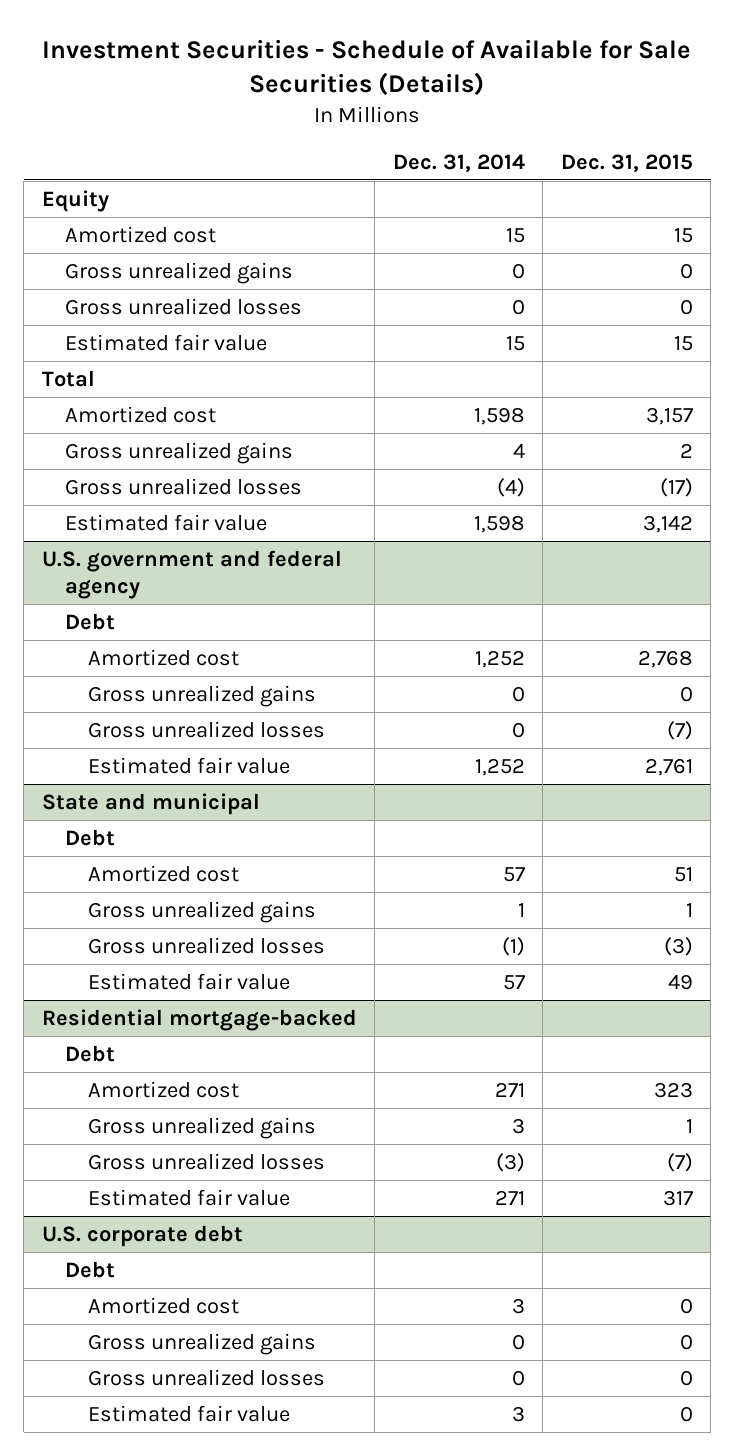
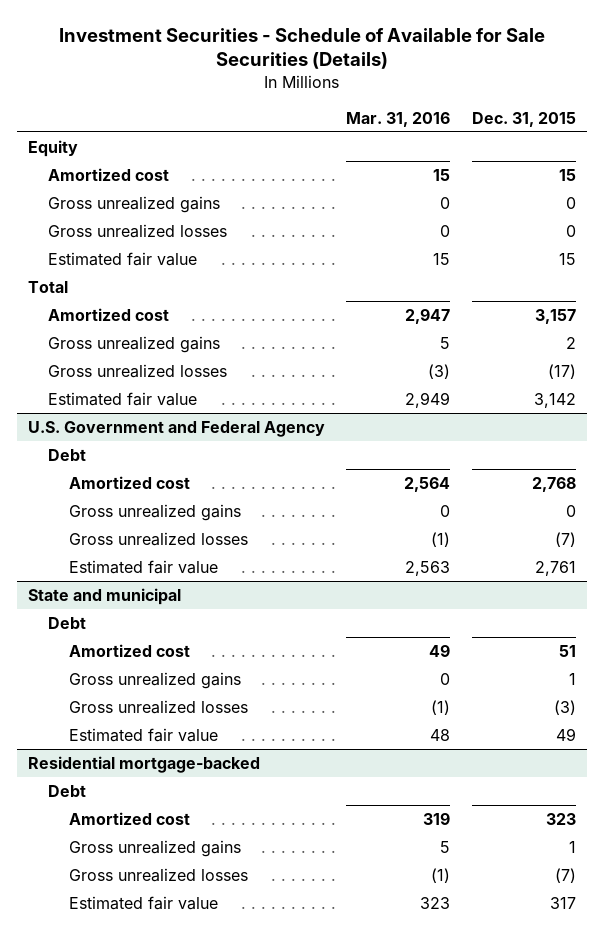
[392,153,525,172] Dec. 31, 2014 -> none
none -> [346,111,451,127] Mar. 31, 2016
[41,549,342,600] U.S. government and federal agency -> [27,420,325,437] U.S. Government and Federal Agency
[41,1224,243,1247] U.S. corporate debt -> none
[64,1260,115,1278] Debt -> none
[87,1296,239,1314] Amortized cost -> none
[87,1332,316,1355] Gross unrealized gains -> none
[87,1368,325,1386] Gross unrealized losses -> none
[87,1404,290,1422] Estimated fair value -> none

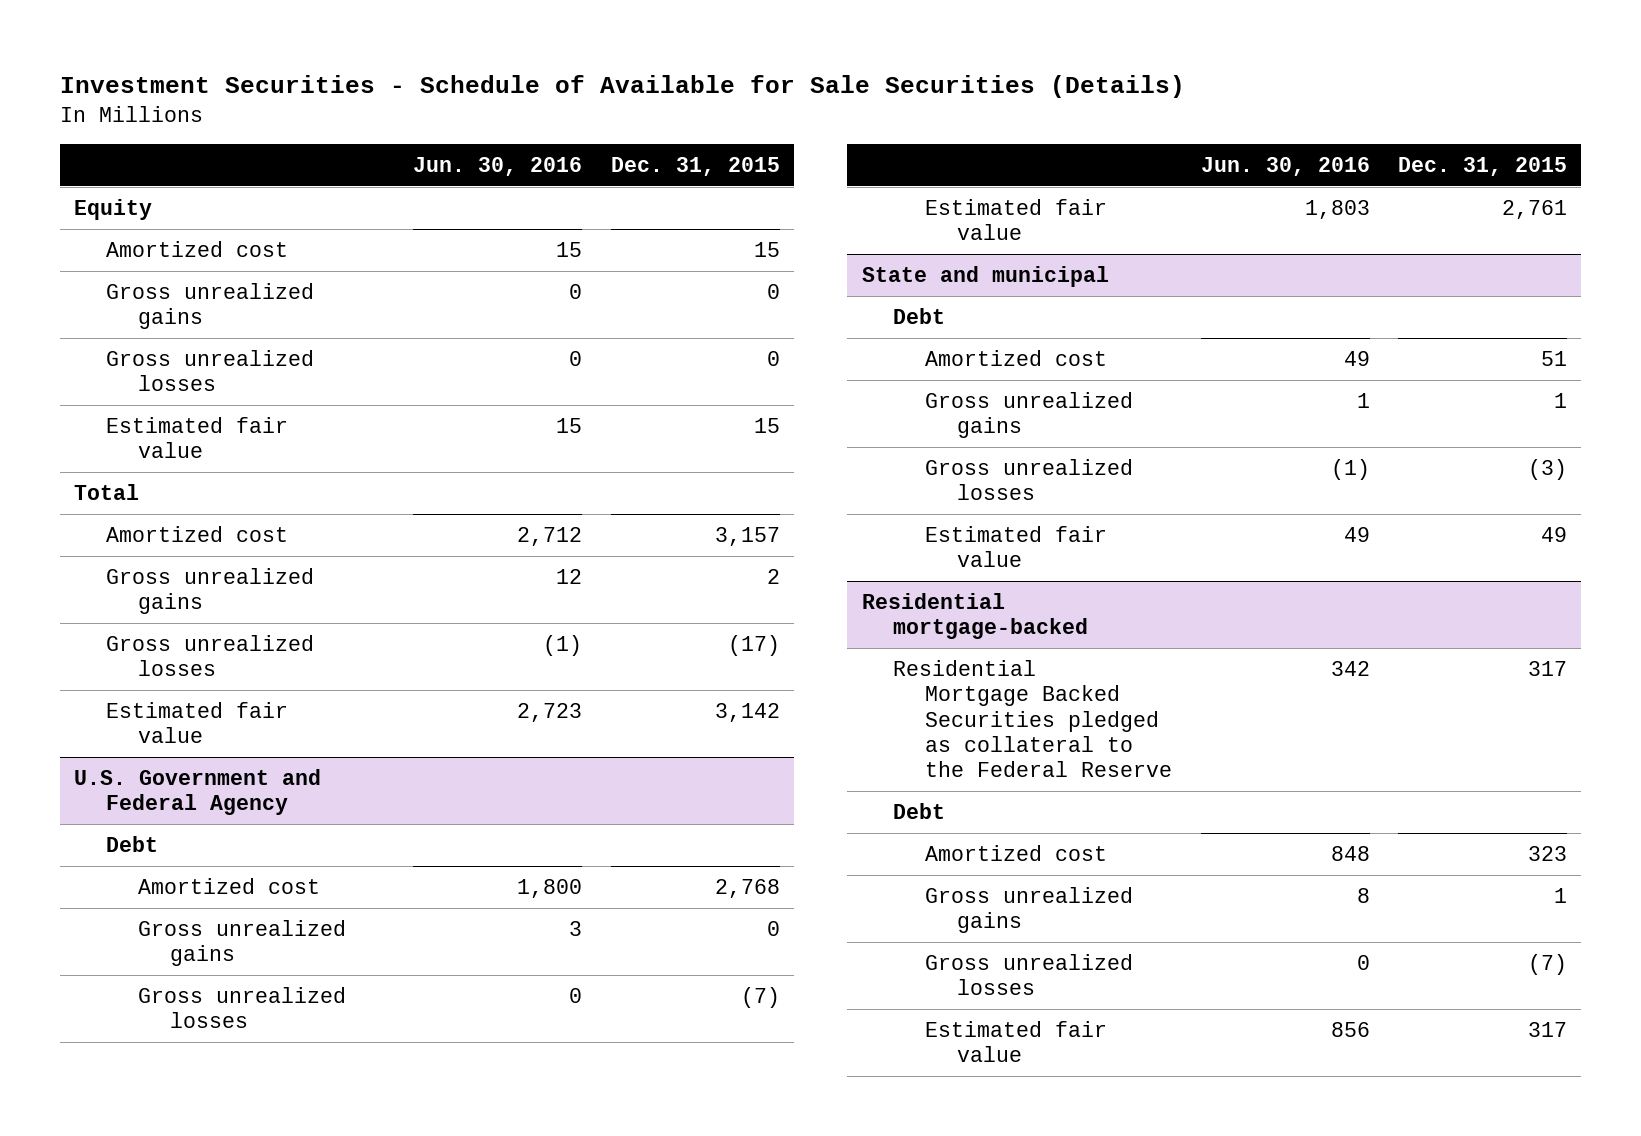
[346,111,451,127] Mar. 31, 2016 -> none
none -> [413,156,583,176] Jun. 30, 2016
none -> [893,660,1173,777] Residential Mortgage Backed Securities pledged as collateral to the Federal Reserve

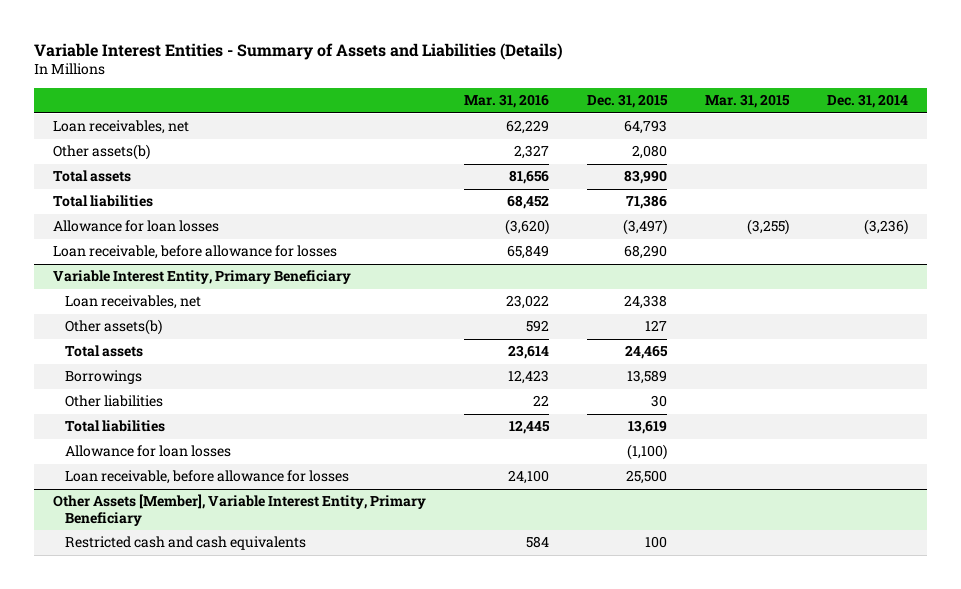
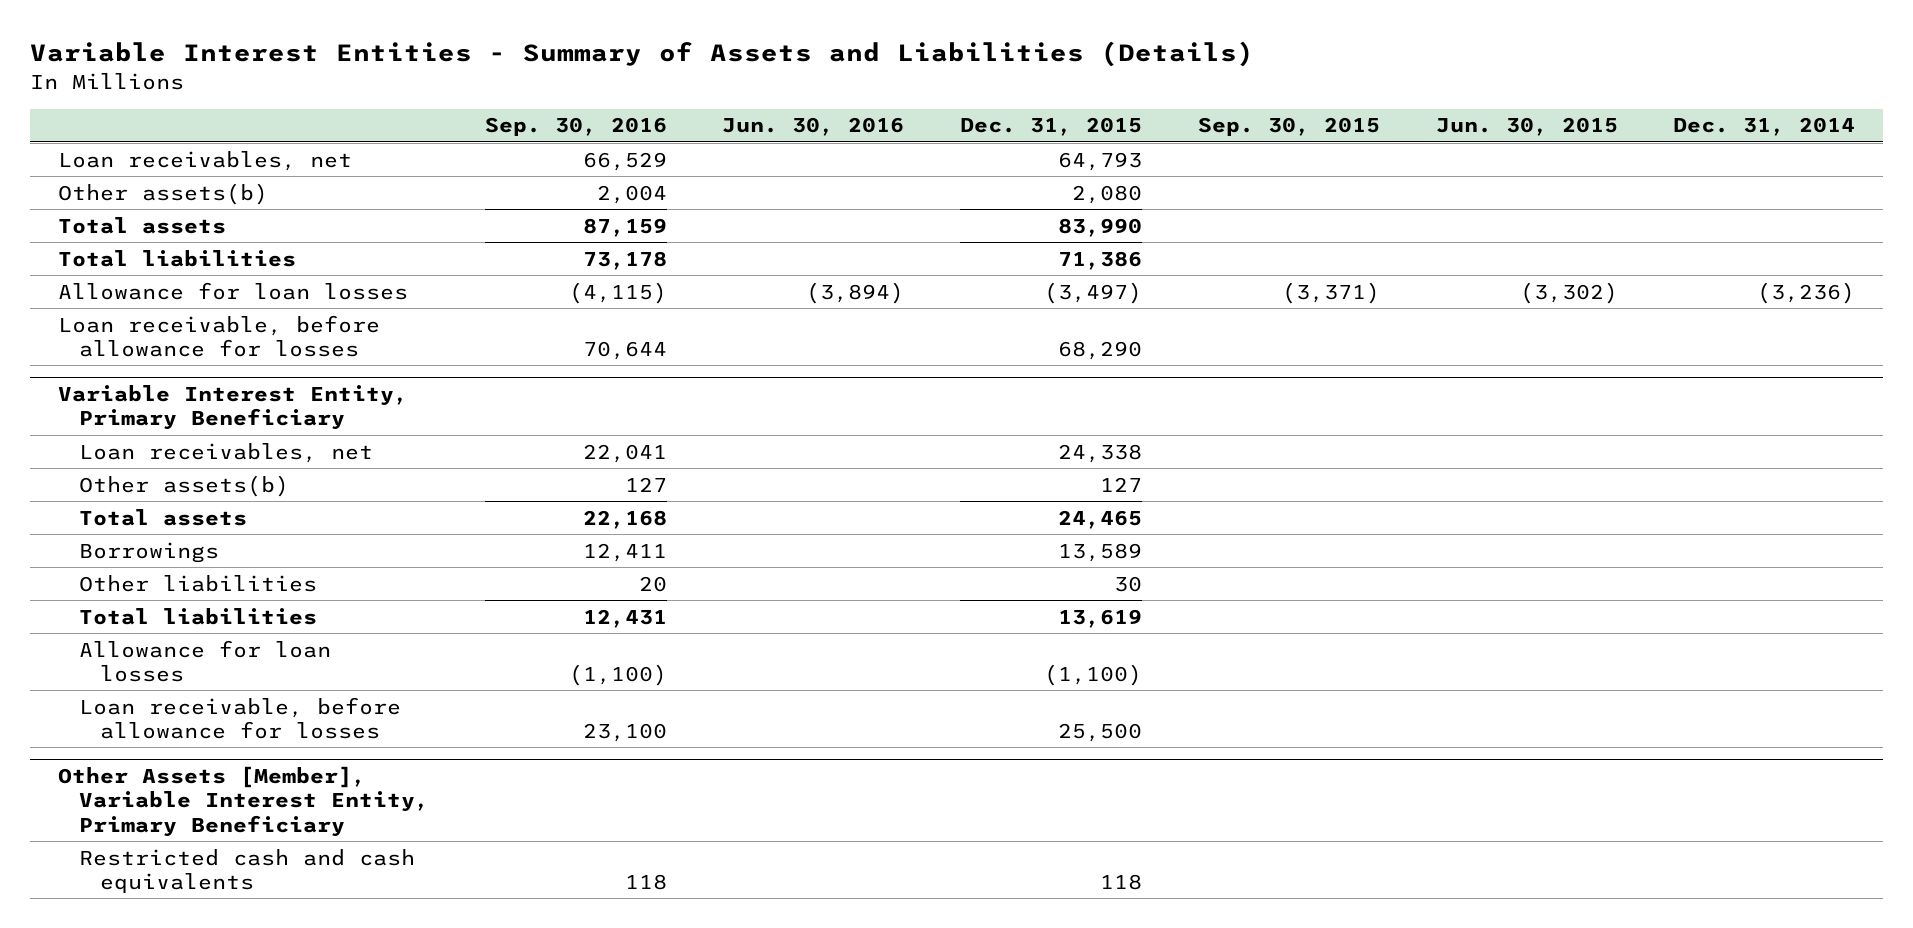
[464,94,550,109] Mar. 31, 2016 -> none
[705,94,791,109] Mar. 31, 2015 -> none
none -> [484,117,667,137] Sep. 30, 2016
none -> [722,117,905,137] Jun. 30, 2016
none -> [1197,117,1380,137] Sep. 30, 2015
none -> [1435,117,1618,137] Jun. 30, 2015
[645,536,668,549] 100 -> [1100,874,1143,891] 118

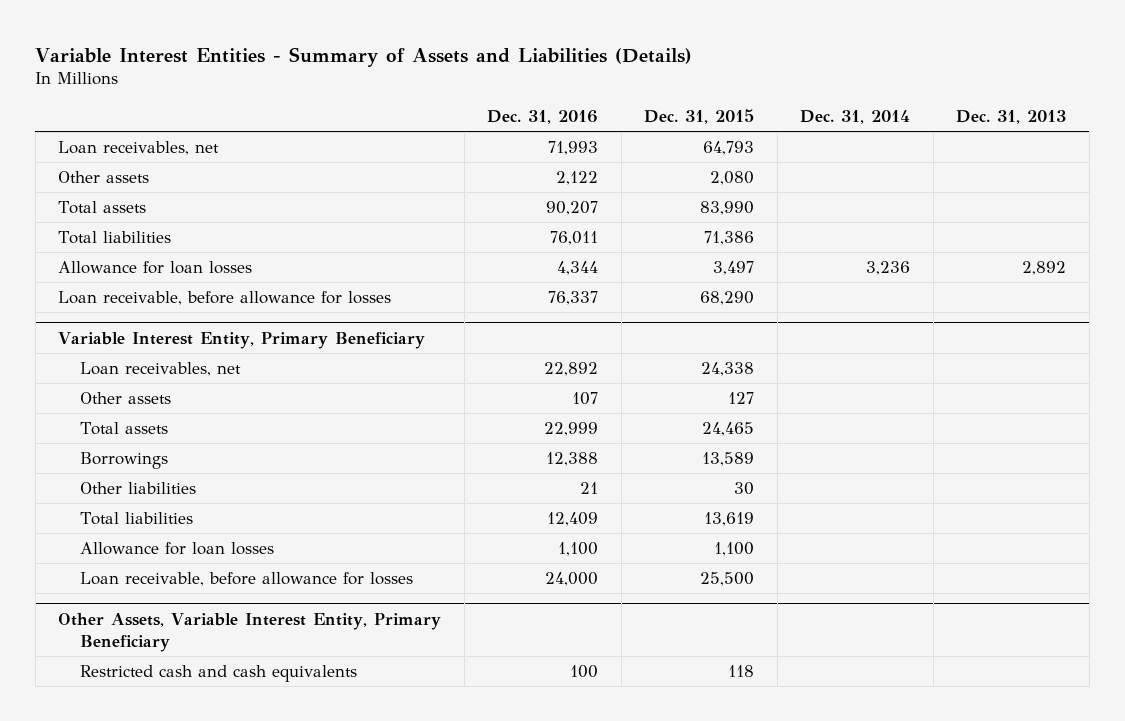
[484,117,667,137] Sep. 30, 2016 -> none
[722,117,905,137] Jun. 30, 2016 -> none
[1197,117,1380,137] Sep. 30, 2015 -> none
[1435,117,1618,137] Jun. 30, 2015 -> none
none -> [487,110,599,125] Dec. 31, 2016
none -> [956,110,1067,125] Dec. 31, 2013
[57,182,268,205] Other assets(b) -> [58,170,150,183] Other assets
[1044,281,1143,304] (3,497) -> [713,260,755,275] 3,497
[1757,281,1856,304] (3,236) -> [866,260,911,275] 3,236
[79,474,290,497] Other assets(b) -> [80,391,172,404] Other assets
[1044,664,1143,687] (1,100) -> [714,541,755,556] 1,100
[57,765,430,837] Other Assets [Member], Variable Interest Entity, Primary Beneficiary -> [58,612,442,652] Other Assets, Variable Interest Entity, Primary Beneficiary

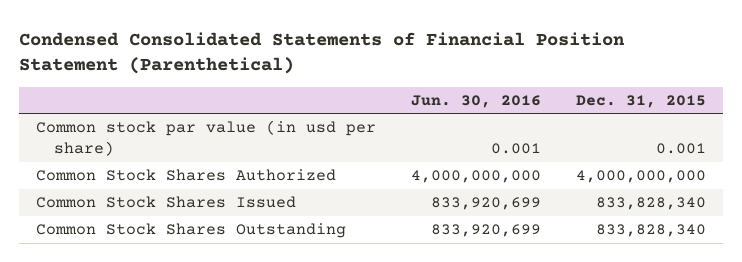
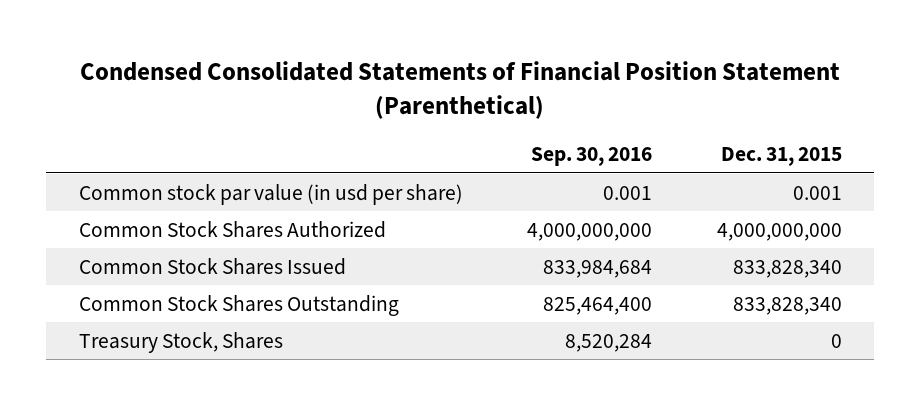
[410,94,541,108] Jun. 30, 2016 -> none
none -> [531,147,653,167] Sep. 30, 2016
none -> [78,331,283,353] Treasury Stock, Shares

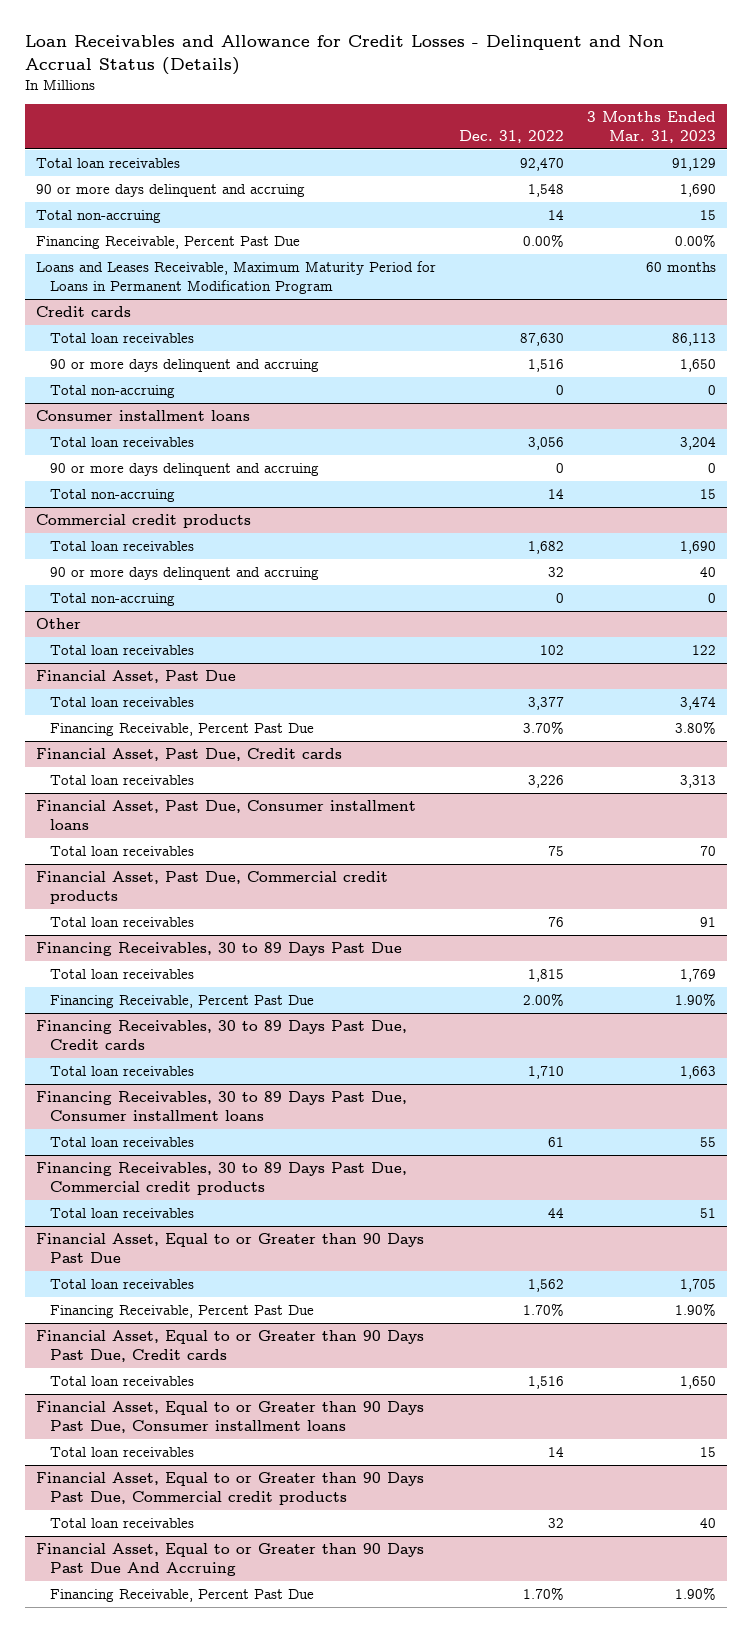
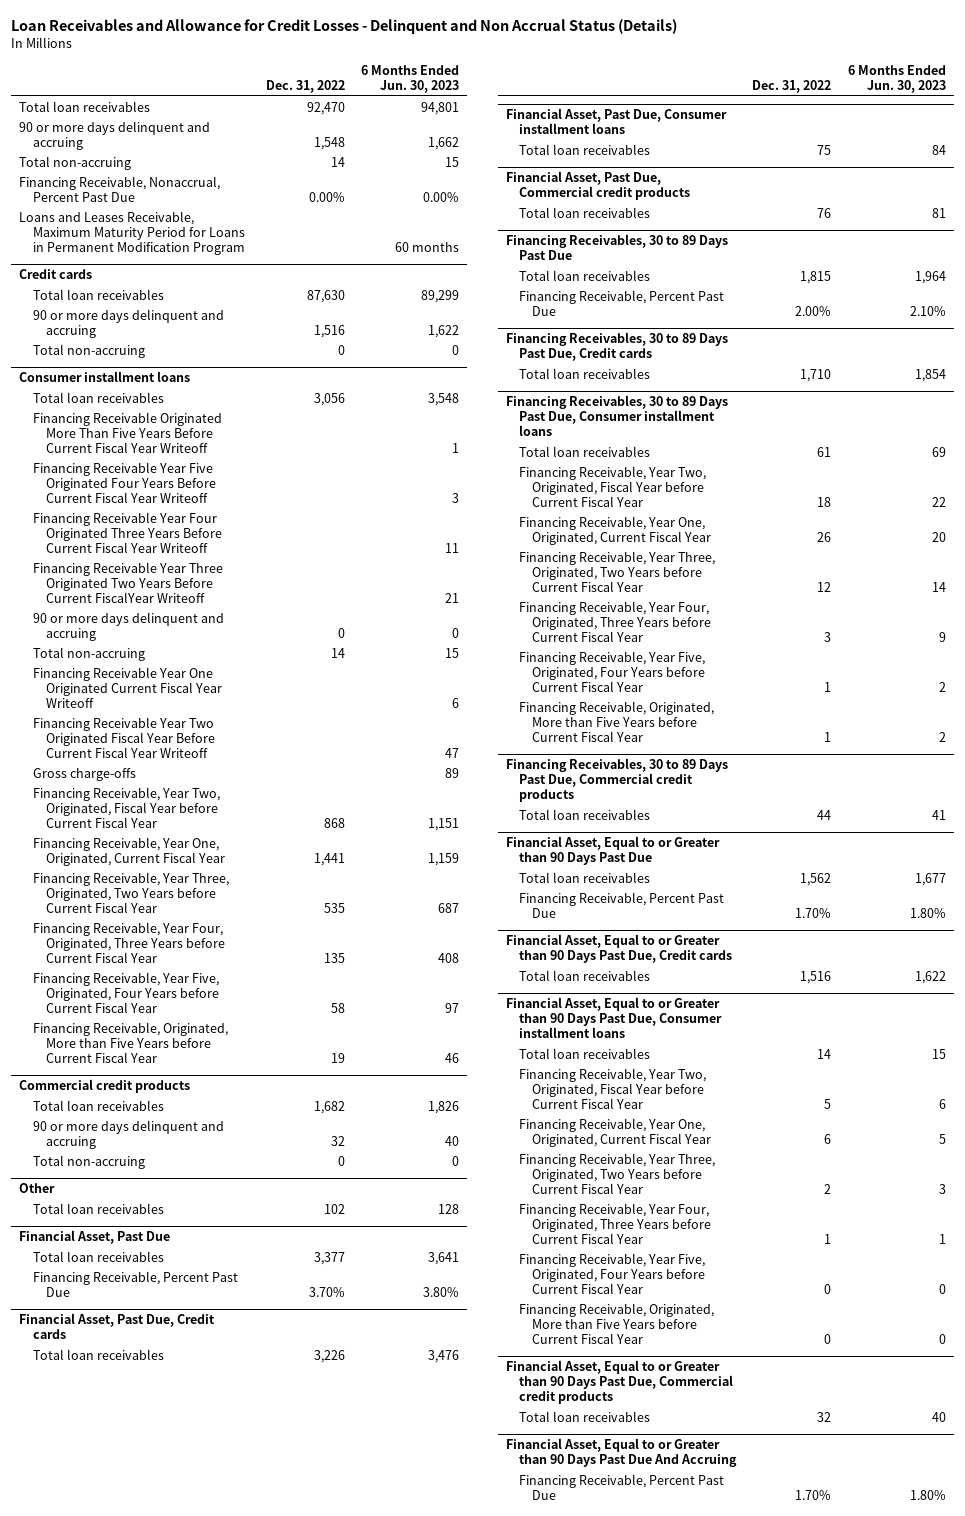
[586,111,716,143] 3 Months Ended Mar. 31, 2023 -> none
none -> [360,65,459,94] 6 Months Ended Jun. 30, 2023
[36,236,301,250] Financing Receivable, Percent Past Due -> [19,175,221,202] Financing Receivable, Nonaccrual, Percent Past Due
none -> [32,411,222,453] Financing Receivable Originated More Than Five Years Before Current Fiscal Year Writeoff
none -> [32,461,216,503] Financing Receivable Year Five Originated Four Years Before Current Fiscal Year Writeoff
none -> [32,511,222,553] Financing Receivable Year Four Originated Three Years Before Current Fiscal Year Writeoff
none -> [32,561,223,603] Financing Receivable Year Three Originated Two Years Before Current FiscalYear Writeoff
none -> [32,666,222,708] Financing Receivable Year One Originated Current Fiscal Year Writeoff
none -> [32,716,215,758] Financing Receivable Year Two Originated Fiscal Year Before Current Fiscal Year Writeoff
none -> [32,767,136,781] Gross charge-offs
none -> [32,786,220,828] Financing Receivable, Year Two, Originated, Fiscal Year before Current Fiscal Year
none -> [32,836,225,866] Financing Receivable, Year One, Originated, Current Fiscal Year
none -> [32,871,229,913] Financing Receivable, Year Three, Originated, Two Years before Current Fiscal Year
none -> [32,921,225,963] Financing Receivable, Year Four, Originated, Three Years before Current Fiscal Year
none -> [32,971,219,1013] Financing Receivable, Year Five, Originated, Four Years before Current Fiscal Year
none -> [32,1021,228,1063] Financing Receivable, Originated, More than Five Years before Current Fiscal Year
none -> [519,465,707,507] Financing Receivable, Year Two, Originated, Fiscal Year before Current Fiscal Year
none -> [519,515,712,545] Financing Receivable, Year One, Originated, Current Fiscal Year
none -> [519,550,716,592] Financing Receivable, Year Three, Originated, Two Years before Current Fiscal Year
none -> [519,600,712,642] Financing Receivable, Year Four, Originated, Three Years before Current Fiscal Year
none -> [519,650,706,692] Financing Receivable, Year Five, Originated, Four Years before Current Fiscal Year
none -> [519,700,715,742] Financing Receivable, Originated, More than Five Years before Current Fiscal Year
none -> [519,1067,707,1109] Financing Receivable, Year Two, Originated, Fiscal Year before Current Fiscal Year
none -> [519,1117,712,1147] Financing Receivable, Year One, Originated, Current Fiscal Year
none -> [519,1152,716,1194] Financing Receivable, Year Three, Originated, Two Years before Current Fiscal Year
none -> [519,1202,712,1244] Financing Receivable, Year Four, Originated, Three Years before Current Fiscal Year
none -> [519,1252,706,1294] Financing Receivable, Year Five, Originated, Four Years before Current Fiscal Year
none -> [519,1302,715,1344] Financing Receivable, Originated, More than Five Years before Current Fiscal Year

